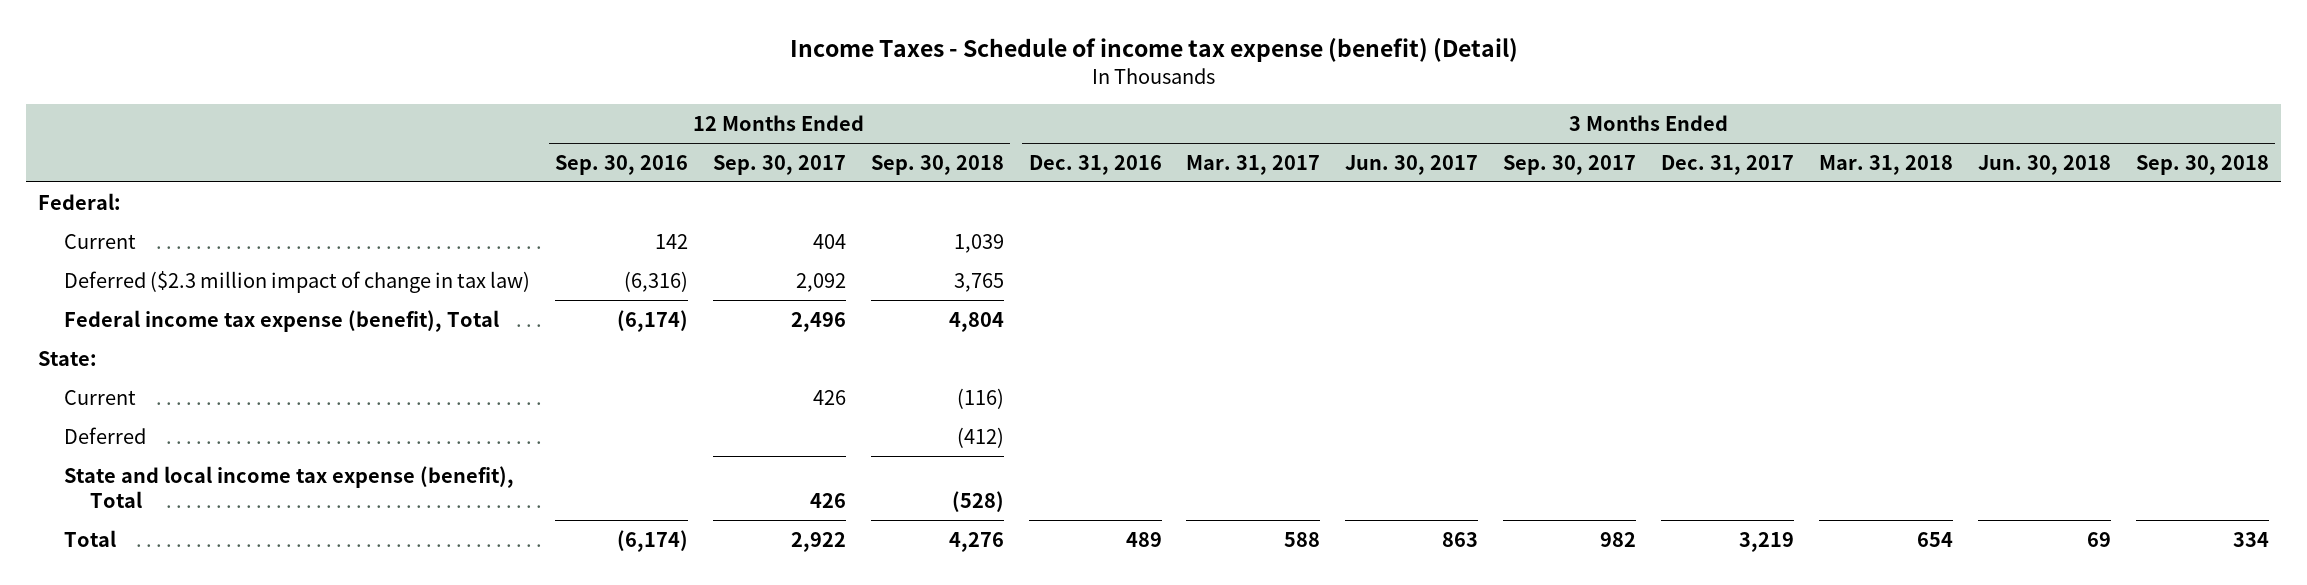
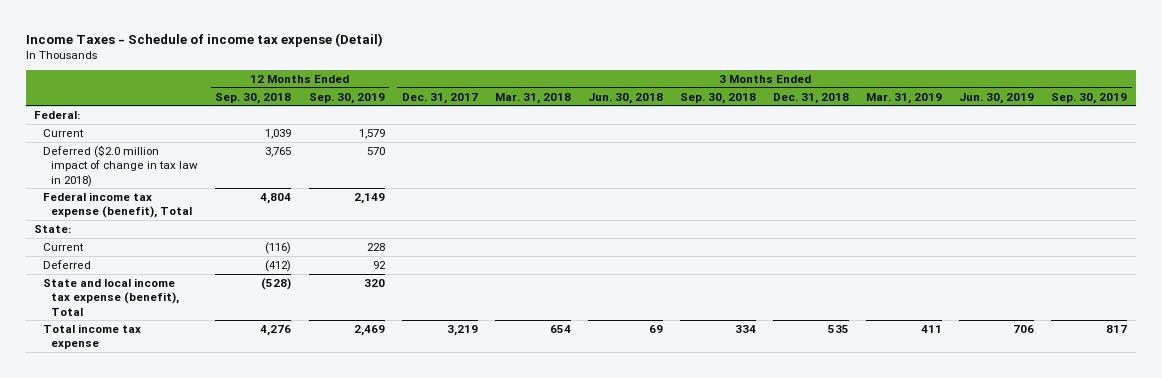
[789,38,1518,63] Income Taxes - Schedule of income tax expense (benefit) (Detail) -> [25,32,383,47] Income Taxes - Schedule of income tax expense (Detail)
[554,154,688,175] Sep. 30, 2016 -> none
[712,154,846,175] Sep. 30, 2017 -> none
[1028,154,1162,175] Dec. 31, 2016 -> none
[1186,154,1321,175] Mar. 31, 2017 -> none
[1345,154,1479,175] Jun. 30, 2017 -> none
[1503,154,1637,175] Sep. 30, 2017 -> none
none -> [308,92,385,104] Sep. 30, 2019
none -> [773,92,850,104] Dec. 31, 2018
none -> [866,92,943,104] Mar. 31, 2019
none -> [959,92,1035,104] Jun. 30, 2019
none -> [1051,92,1128,104] Sep. 30, 2019
[63,270,530,293] Deferred ($2.3 million impact of change in tax law) -> [42,144,199,187] Deferred ($2.0 million impact of change in tax law in 2018)
[63,529,116,547] Total -> [42,323,141,350] Total income tax expense

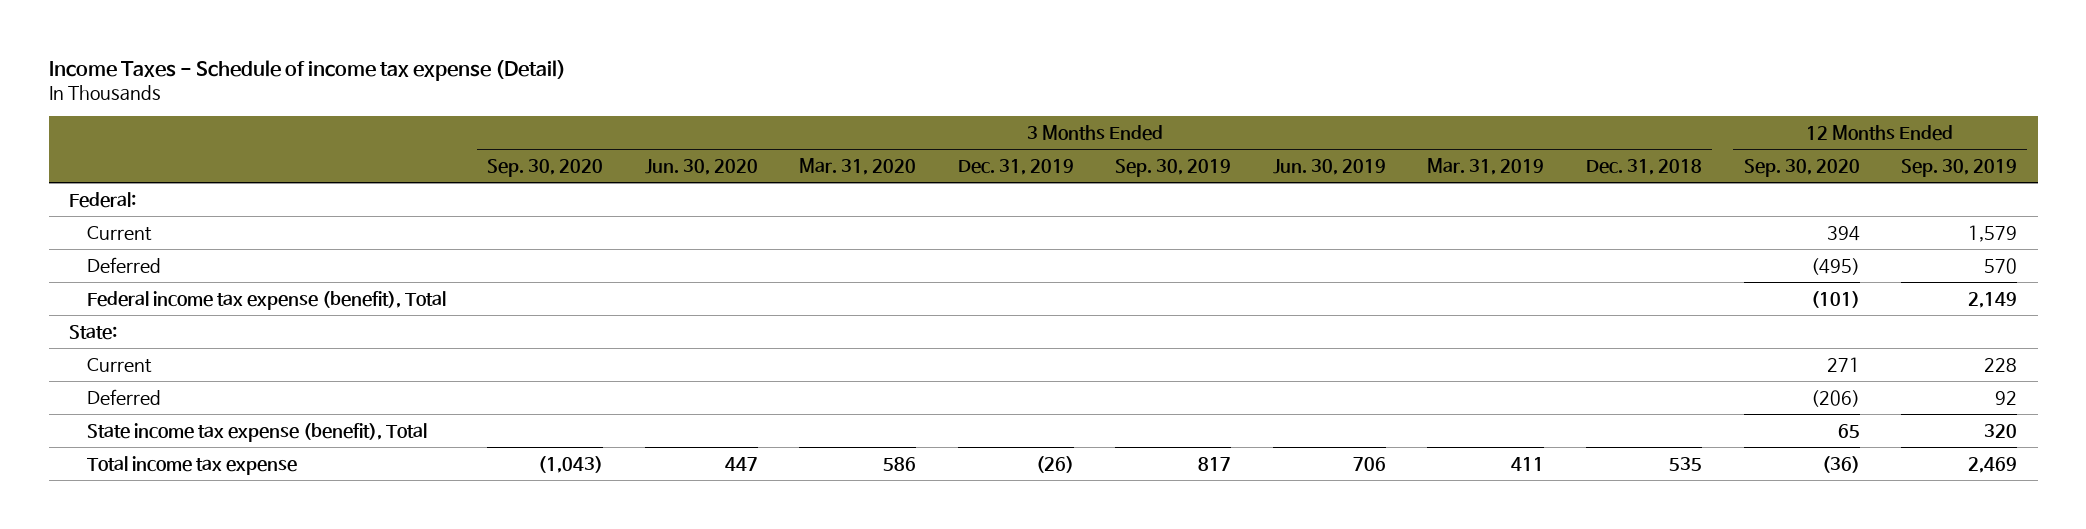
[215,92,292,104] Sep. 30, 2018 -> none
[401,92,478,104] Dec. 31, 2017 -> none
[494,92,571,104] Mar. 31, 2018 -> none
[587,92,663,104] Jun. 30, 2018 -> none
[679,92,756,104] Sep. 30, 2018 -> none
none -> [487,159,604,178] Sep. 30, 2020
none -> [644,159,758,176] Jun. 30, 2020
none -> [799,158,917,176] Mar. 31, 2020
none -> [957,159,1074,176] Dec. 31, 2019
none -> [1743,159,1860,178] Sep. 30, 2020
[42,144,199,187] Deferred ($2.0 million impact of change in tax law in 2018) -> [86,256,161,273] Deferred
[42,277,180,316] State and local income tax expense (benefit), Total -> [86,422,427,442] State income tax expense (benefit), Total

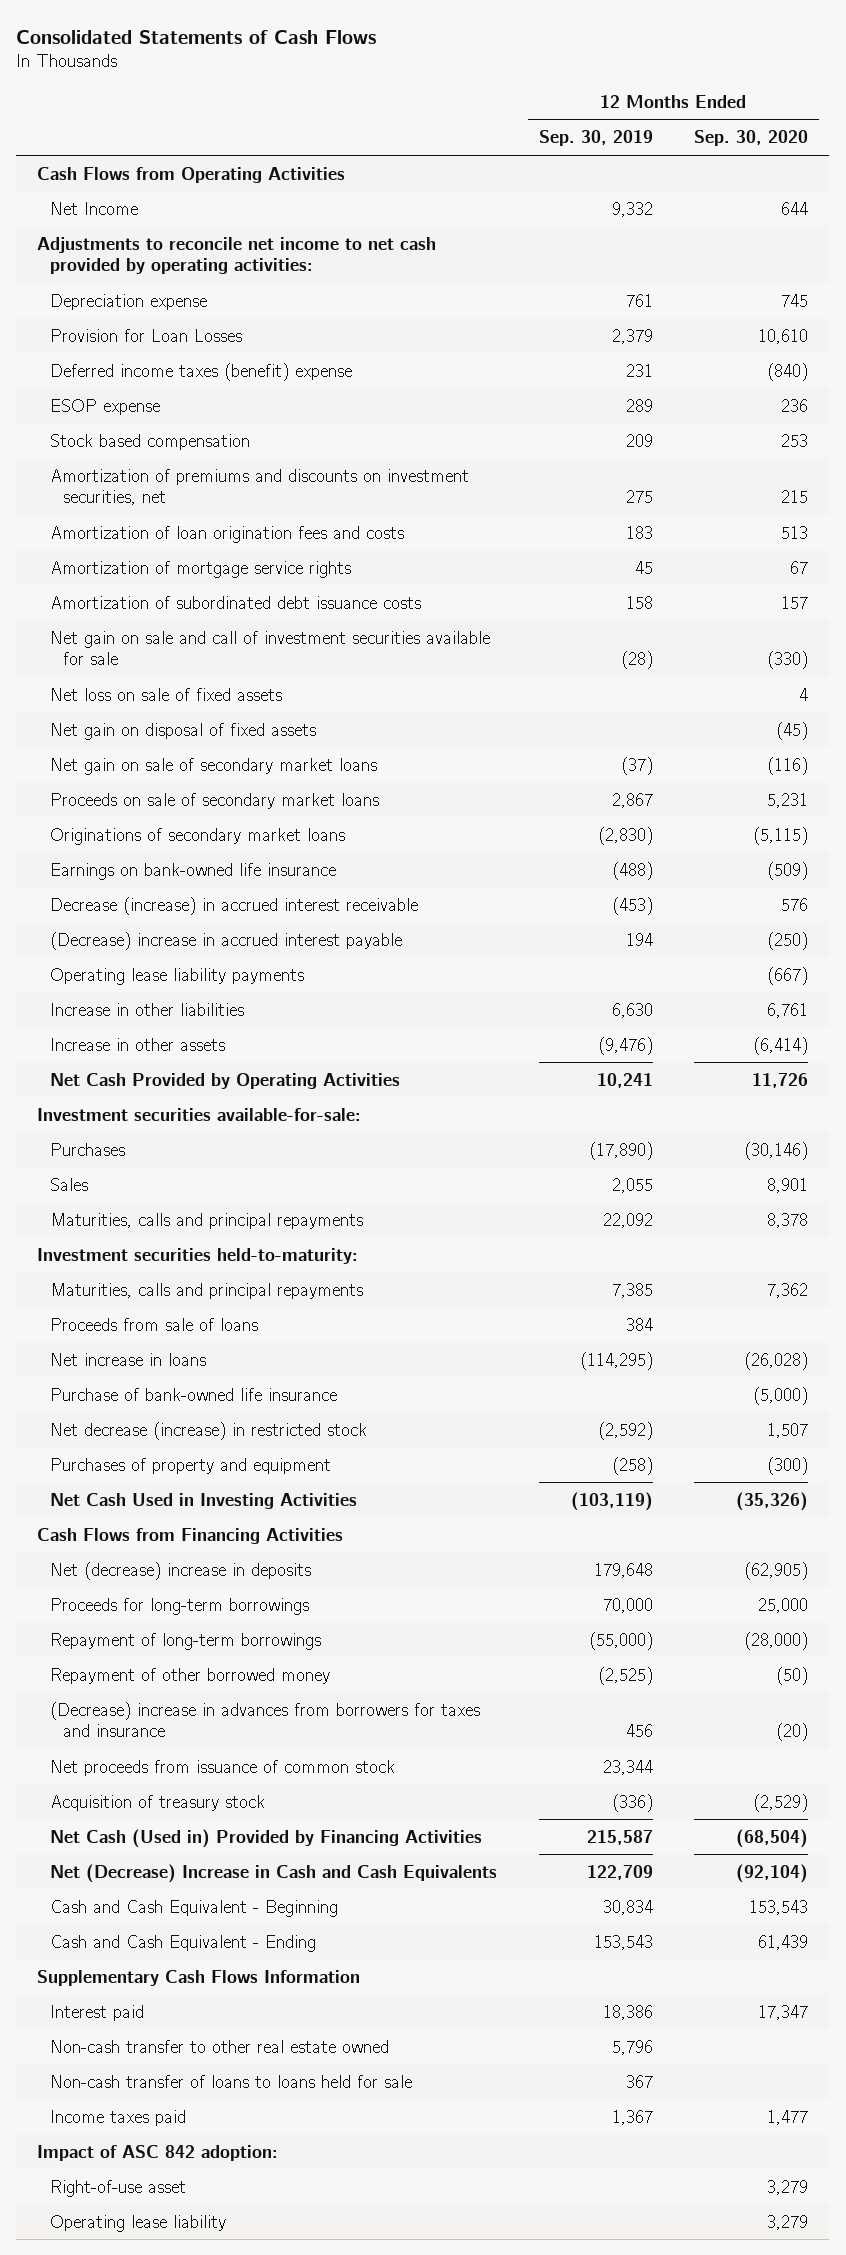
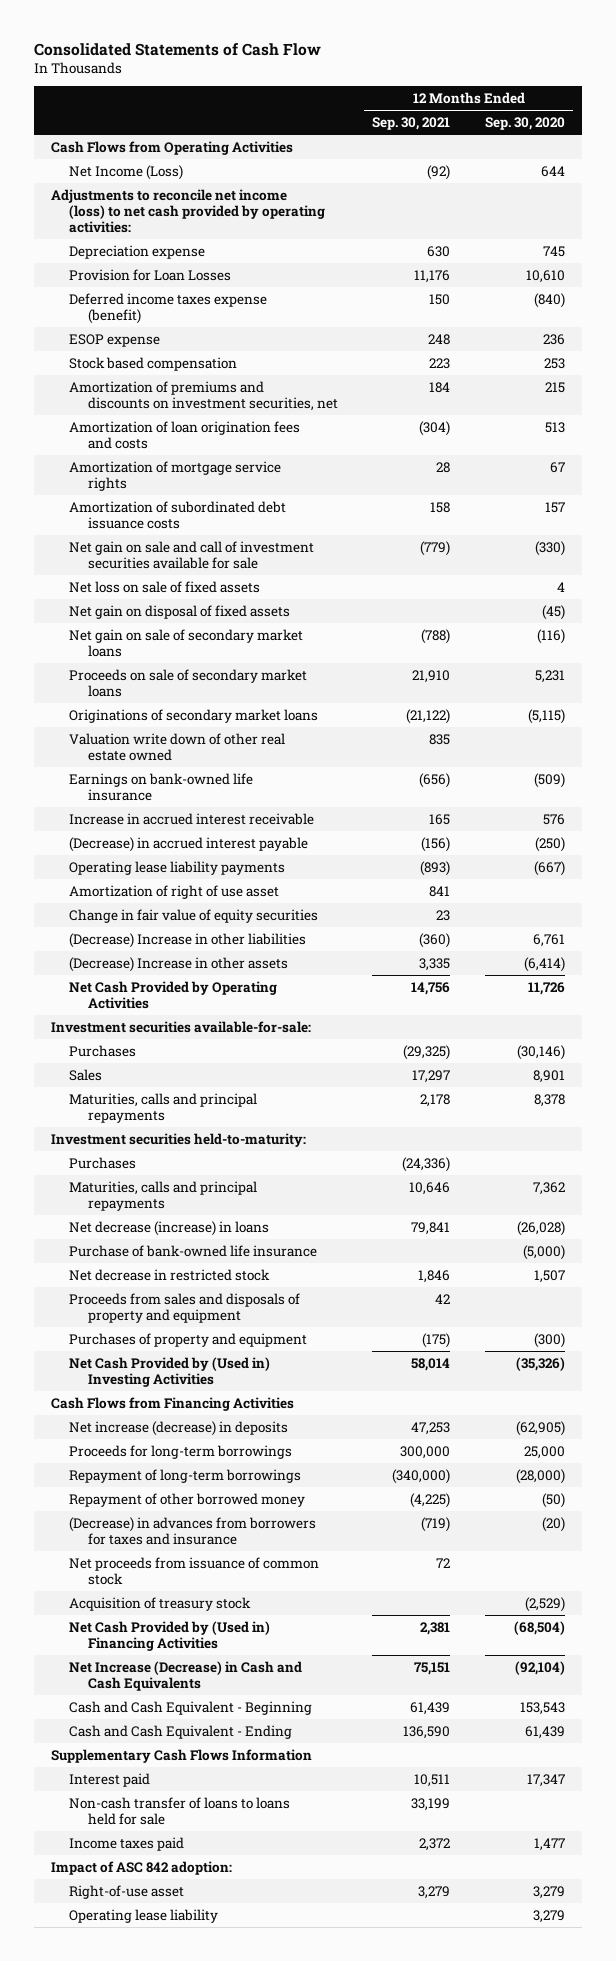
[16,29,377,44] Consolidated Statements of Cash Flows -> [33,42,321,56] Consolidated Statements of Cash Flow
[538,130,653,147] Sep. 30, 2019 -> none
none -> [372,117,451,131] Sep. 30, 2021
[49,201,138,215] Net Income -> [69,164,184,180] Net Income (Loss)
[37,236,437,275] Adjustments to reconcile net income to net cash provided by operating activities: -> [50,188,326,233] Adjustments to reconcile net income (loss) to net cash provided by operating activities:
[49,362,352,381] Deferred income taxes (benefit) expense -> [69,292,268,324] Deferred income taxes expense (benefit)
none -> [69,732,286,761] Valuation write down of other real estate owned
[49,896,418,915] Decrease (increase) in accrued interest receivable -> [69,812,315,825] Increase in accrued interest receivable
[49,931,402,950] (Decrease) increase in accrued interest payable -> [69,836,309,852] (Decrease) in accrued interest payable
none -> [69,884,280,899] Amortization of right of use asset
none -> [69,908,319,923] Change in fair value of equity securities
[49,1002,244,1016] Increase in other liabilities -> [69,932,307,948] (Decrease) Increase in other liabilities
[49,1037,225,1051] Increase in other assets -> [69,956,289,972] (Decrease) Increase in other assets
none -> [69,1156,137,1169] Purchases
[49,1317,258,1331] Proceeds from sale of loans -> none
[49,1352,206,1366] Net increase in loans -> [69,1220,270,1236] Net decrease (increase) in loans
[49,1421,367,1440] Net decrease (increase) in restricted stock -> [69,1268,271,1281] Net decrease in restricted stock
none -> [69,1292,301,1323] Proceeds from sales and disposals of property and equipment
[49,1492,357,1509] Net Cash Used in Investing Activities -> [69,1356,271,1387] Net Cash Provided by (Used in) Investing Activities
[49,1561,311,1580] Net (decrease) increase in deposits -> [69,1420,289,1436] Net increase (decrease) in deposits
[49,1701,480,1738] (Decrease) increase in advances from borrowers for taxes and insurance -> [69,1516,317,1545] (Decrease) in advances from borrowers for taxes and insurance
[49,1828,482,1848] Net Cash (Used in) Provided by Financing Activities -> [69,1620,271,1651] Net Cash Provided by (Used in) Financing Activities
[49,1863,497,1883] Net (Decrease) Increase in Cash and Cash Equivalents -> [69,1660,303,1691] Net Increase (Decrease) in Cash and Cash Equivalents
[49,2039,389,2053] Non-cash transfer to other real estate owned -> none

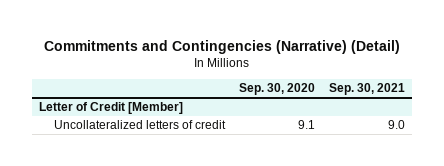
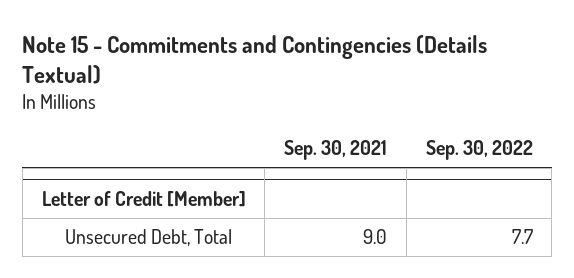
[43,39,400,54] Commitments and Contingencies (Narrative) (Detail) -> [22,34,488,85] Note 15 - Commitments and Contingencies (Details Textual)
[239,83,316,96] Sep. 30, 2020 -> none
none -> [425,140,533,161] Sep. 30, 2022
[54,120,227,130] Uncollateralized letters of credit -> [65,229,233,247] Unsecured Debt, Total

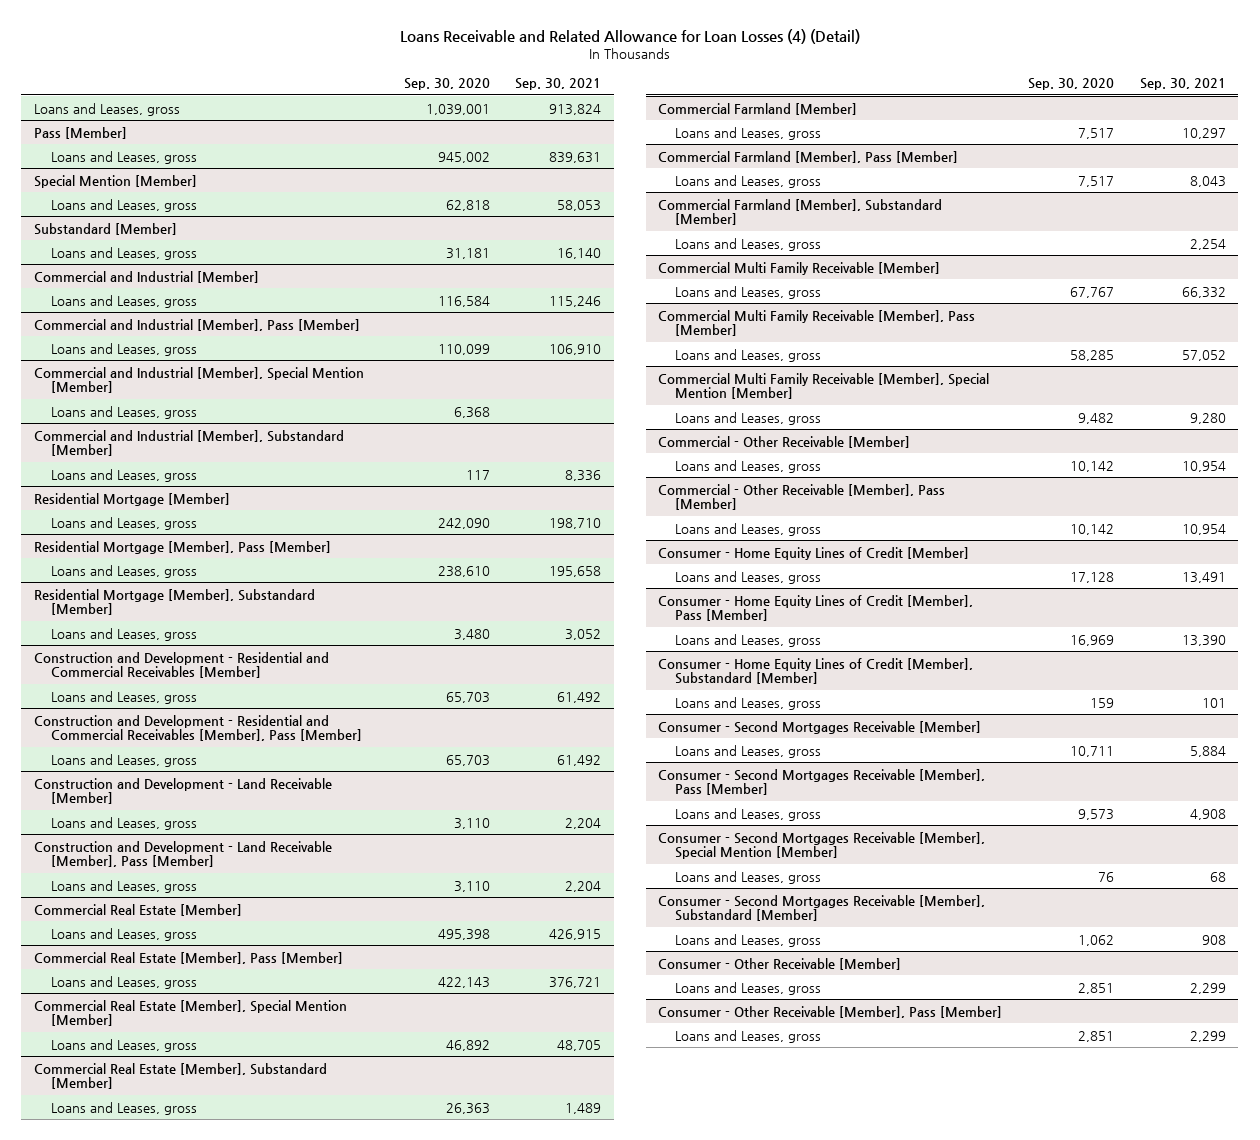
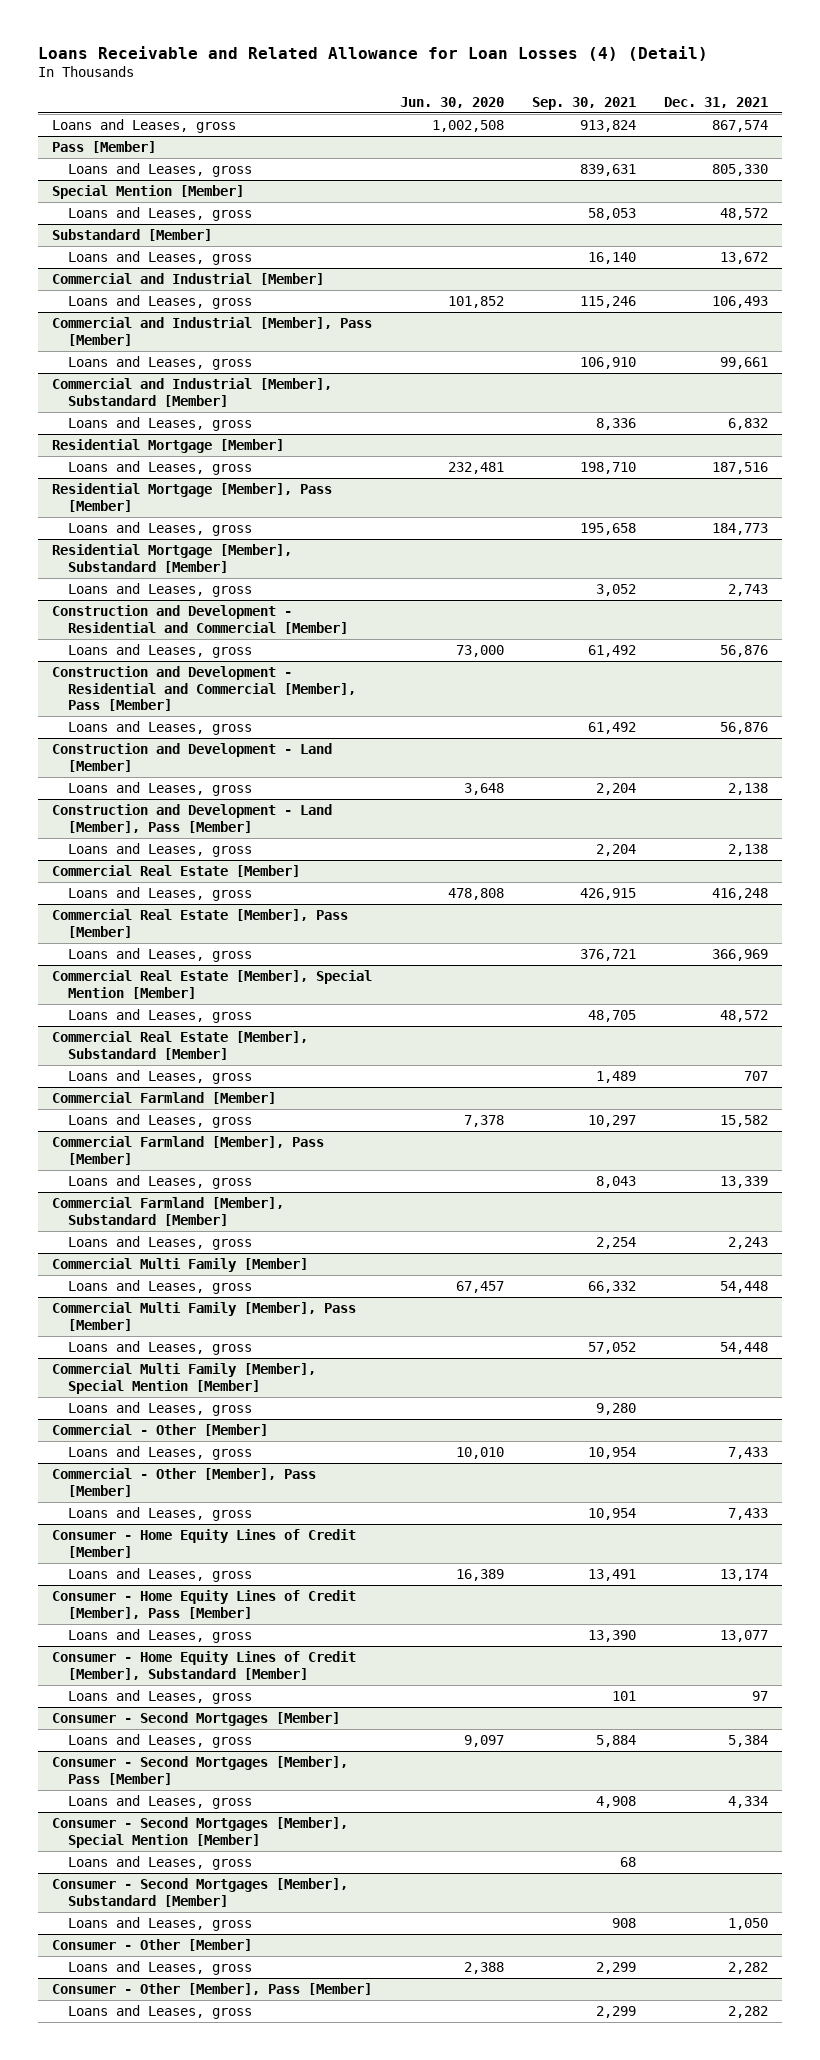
[403,77,490,90] Sep. 30, 2020 -> none
none -> [400,96,505,108] Jun. 30, 2020
none -> [664,96,769,108] Dec. 31, 2021
[34,366,365,394] Commercial and Industrial [Member], Special Mention [Member] -> none
[50,405,197,419] Loans and Leases, gross -> none
[34,651,330,679] Construction and Development - Residential and Commercial Receivables [Member] -> [51,605,348,634] Construction and Development - Residential and Commercial [Member]
[34,714,362,742] Construction and Development - Residential and Commercial Receivables [Member], Pass [Member] -> [51,666,356,712] Construction and Development - Residential and Commercial [Member], Pass [Member]
[34,777,333,805] Construction and Development - Land Receivable [Member] -> [51,743,332,772] Construction and Development - Land [Member]
[34,840,333,868] Construction and Development - Land Receivable [Member], Pass [Member] -> [51,804,332,833] Construction and Development - Land [Member], Pass [Member]
[658,261,941,275] Commercial Multi Family Receivable [Member] -> [51,1258,308,1273] Commercial Multi Family [Member]
[658,309,976,337] Commercial Multi Family Receivable [Member], Pass [Member] -> [51,1302,356,1331] Commercial Multi Family [Member], Pass [Member]
[658,372,990,400] Commercial Multi Family Receivable [Member], Special Mention [Member] -> [51,1363,316,1394] Commercial Multi Family [Member], Special Mention [Member]
[658,435,911,448] Commercial - Other Receivable [Member] -> [51,1424,268,1437] Commercial - Other [Member]
[658,483,946,511] Commercial - Other Receivable [Member], Pass [Member] -> [51,1468,316,1497] Commercial - Other [Member], Pass [Member]
[658,720,982,734] Consumer - Second Mortgages Receivable [Member] -> [51,1712,340,1727] Consumer - Second Mortgages [Member]
[658,768,986,796] Consumer - Second Mortgages Receivable [Member], Pass [Member] -> [51,1756,348,1785] Consumer - Second Mortgages [Member], Pass [Member]
[658,831,986,860] Consumer - Second Mortgages Receivable [Member], Special Mention [Member] -> [51,1817,348,1848] Consumer - Second Mortgages [Member], Special Mention [Member]
[658,894,986,922] Consumer - Second Mortgages Receivable [Member], Substandard [Member] -> [51,1878,348,1907] Consumer - Second Mortgages [Member], Substandard [Member]
[658,957,902,970] Consumer - Other Receivable [Member] -> [51,1939,252,1952] Consumer - Other [Member]
[658,1005,1003,1018] Consumer - Other Receivable [Member], Pass [Member] -> [51,1983,372,1996] Consumer - Other [Member], Pass [Member]

